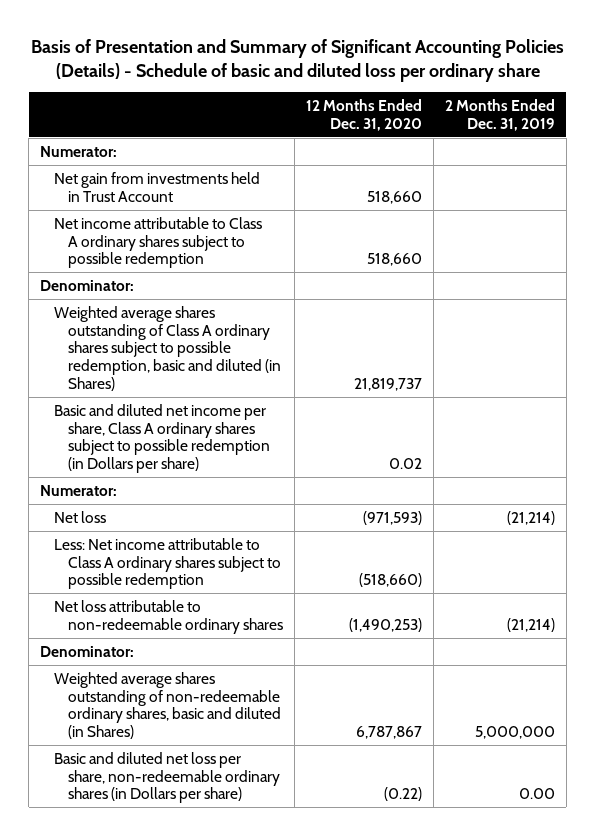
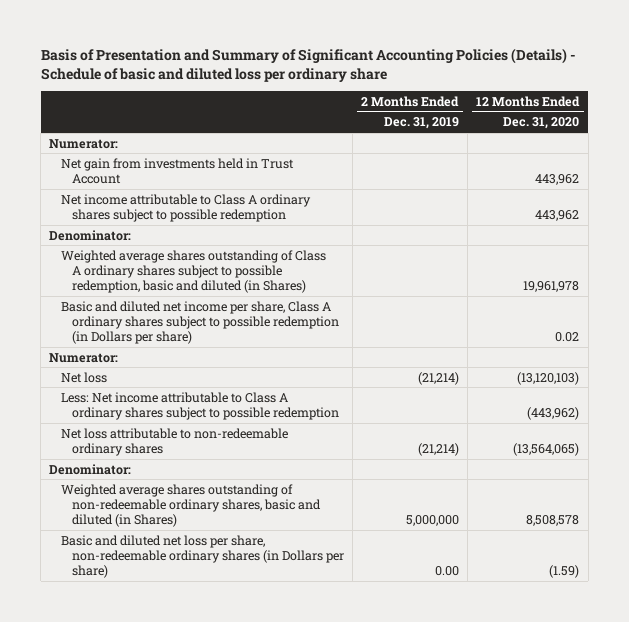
[366,190,422,204] 518,660 -> [535,173,580,185] 443,962
[366,253,422,267] 518,660 -> [535,209,580,221] 443,962
[353,378,422,392] 21,819,737 -> [523,280,580,292] 19,961,978
[362,510,422,525] (971,593) -> [517,371,580,385] (13,120,103)
[358,573,422,588] (518,660) -> [527,406,580,420] (443,962)
[348,617,422,632] (1,490,253) -> [513,442,580,456] (13,564,065)
[355,726,422,740] 6,787,867 -> [526,514,580,526] 8,508,578
[383,787,422,802] (0.22) -> [549,564,580,578] (1.59)

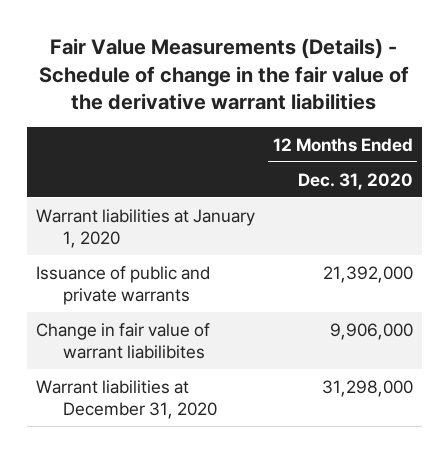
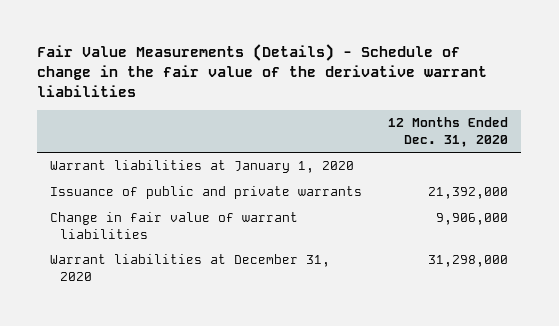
[35,322,210,360] Change in fair value of warrant liabilibites -> [50,212,299,239] Change in fair value of warrant liabilities

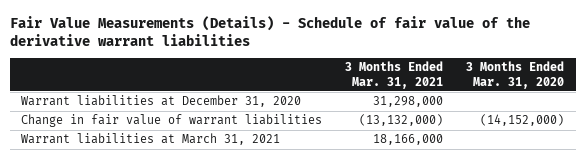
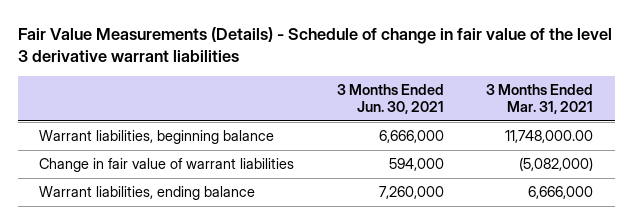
[9,15,530,47] Fair Value Measurements (Details) - Schedule of fair value of the derivative warrant liabilities -> [17,26,612,62] Fair Value Measurements (Details) - Schedule of change in fair value of the level 3 derivative warrant liabilities
[466,61,565,89] 3 Months Ended Mar. 31, 2020 -> none
none -> [336,84,444,114] 3 Months Ended Jun. 30, 2021
[21,95,302,108] Warrant liabilities at December 31, 2020 -> [38,129,274,144] Warrant liabilities, beginning balance
[373,96,444,108] 31,298,000 -> [505,129,594,143] 11,748,000.00
[359,114,444,127] (13,132,000) -> [519,156,594,171] (5,082,000)
[21,133,281,146] Warrant liabilities at March 31, 2021 -> [38,185,255,200] Warrant liabilities, ending balance
[373,134,444,146] 18,166,000 -> [528,185,594,199] 6,666,000

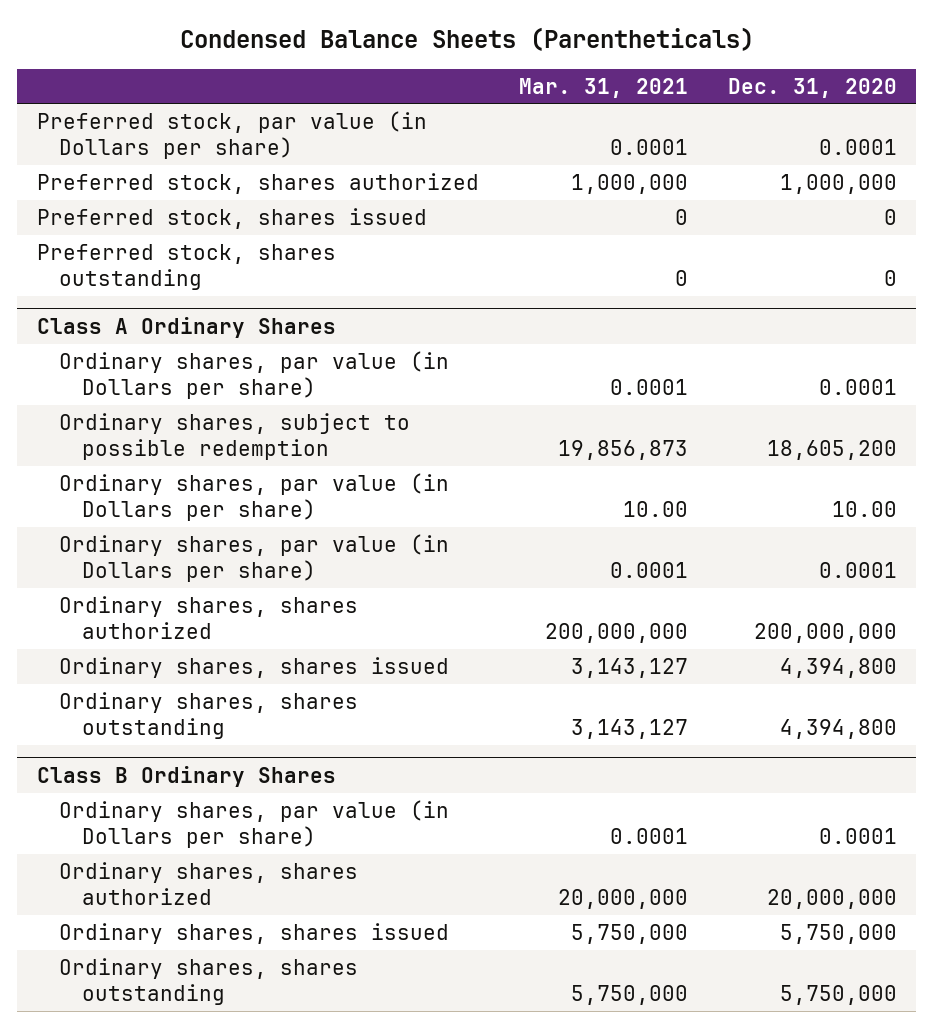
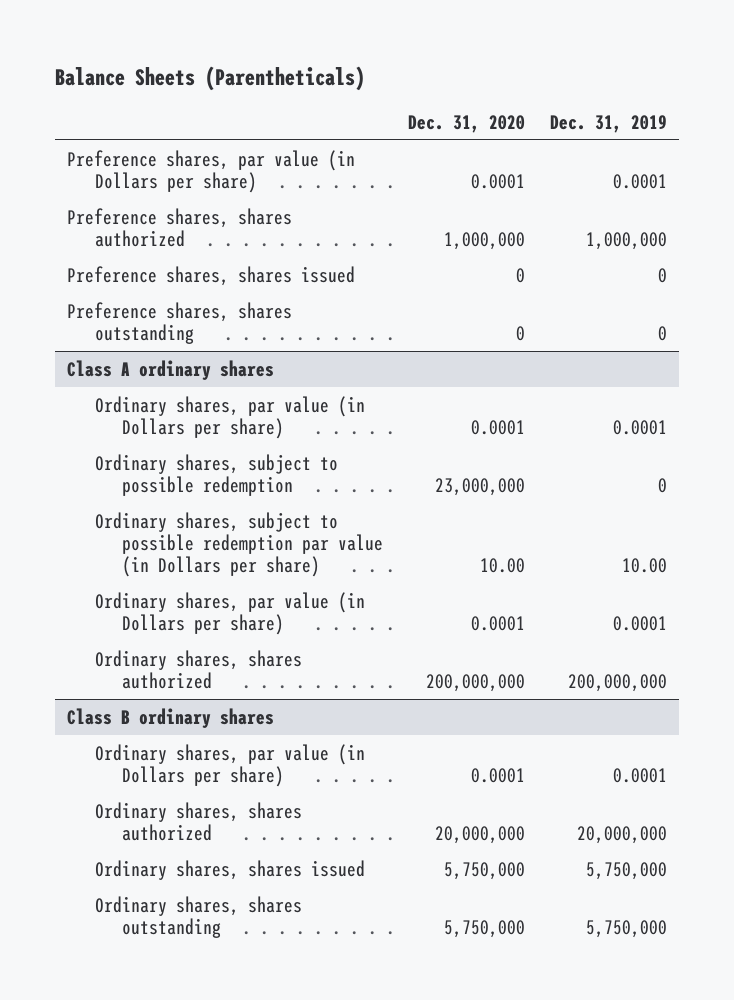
[179,27,754,52] Condensed Balance Sheets (Parentheticals) -> [54,65,365,91] Balance Sheets (Parentheticals)
[518,77,688,98] Mar. 31, 2021 -> none
none -> [549,114,667,133] Dec. 31, 2019
[36,110,427,159] Preferred stock, par value (in Dollars per share) -> [67,149,356,193] Preference shares, par value (in Dollars per share)
[36,172,479,194] Preferred stock, shares authorized -> [67,207,293,247] Preference shares, shares authorized
[36,207,427,229] Preferred stock, shares issued -> [67,265,356,286] Preference shares, shares issued
[36,243,336,290] Preferred stock, shares outstanding -> [67,301,293,344] Preference shares, shares outstanding
[36,316,336,338] Class A Ordinary Shares -> [67,359,275,380] Class A ordinary shares
[766,439,897,460] 18,605,200 -> [434,477,525,496] 23,000,000
[59,472,450,521] Ordinary shares, par value (in Dollars per share) -> [94,511,384,578] Ordinary shares, subject to possible redemption par value (in Dollars per share)
[59,656,450,678] Ordinary shares, shares issued -> none
[59,691,359,739] Ordinary shares, shares outstanding -> none
[36,765,336,787] Class B Ordinary Shares -> [67,707,275,728] Class B ordinary shares

